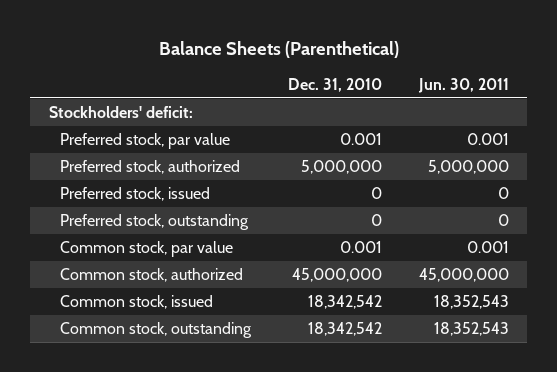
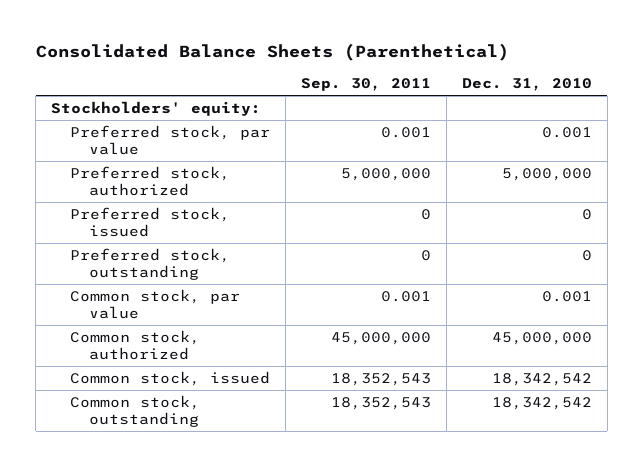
[158,40,399,58] Balance Sheets (Parenthetical) -> [35,43,509,62] Consolidated Balance Sheets (Parenthetical)
[417,78,509,94] Jun. 30, 2011 -> none
none -> [301,78,432,92] Sep. 30, 2011
[48,106,193,119] Stockholders' deficit: -> [51,100,262,116] Stockholders' equity:

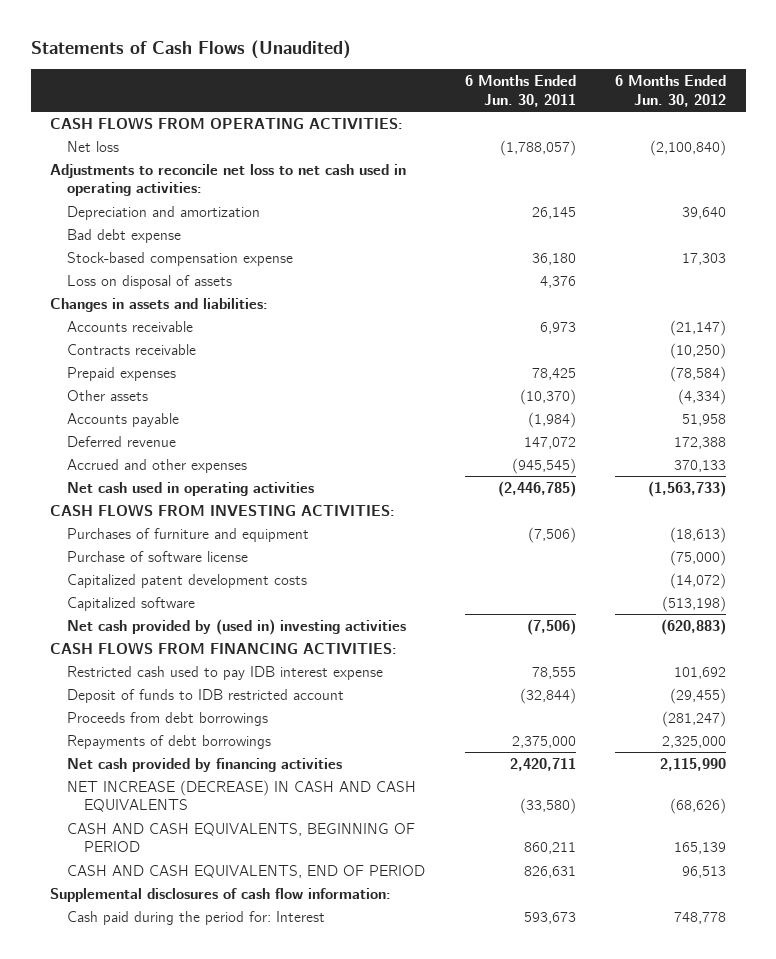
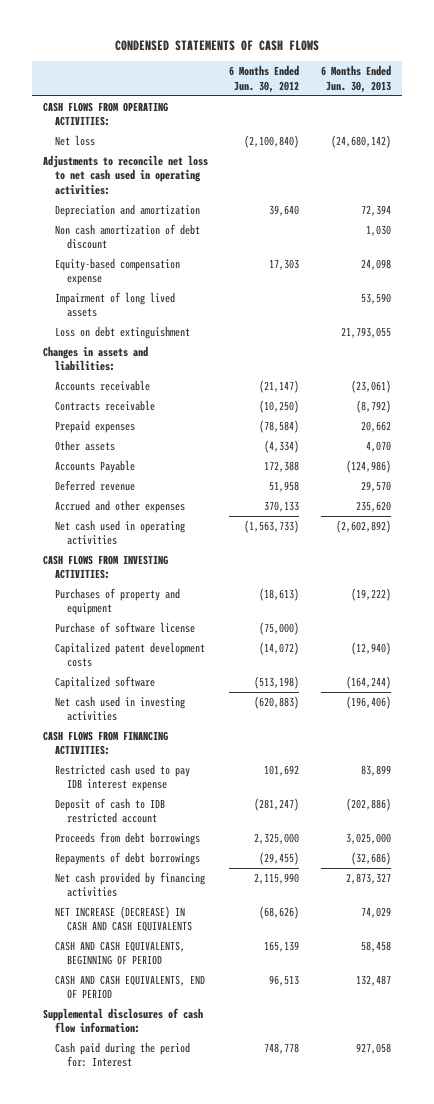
[30,40,351,60] Statements of Cash Flows (Unaudited) -> [114,39,319,51] CONDENSED STATEMENTS OF CASH FLOWS
[464,75,576,107] 6 Months Ended Jun. 30, 2011 -> none
none -> [321,65,392,93] 6 Months Ended Jun. 30, 2013
[66,228,181,243] Bad debt expense -> none
[66,274,232,289] Loss on disposal of assets -> none
none -> [54,223,200,250] Non cash amortization of debt discount
[66,251,293,266] Stock-based compensation expense -> [54,257,180,286] Equity-based compensation expense
none -> [54,291,175,318] Impairment of long lived assets
none -> [54,325,190,339] Loss on debt extinguishment
[66,412,179,427] Accounts payable -> [54,459,135,473] Accounts Payable
[682,413,727,426] 51,958 -> [264,460,300,472] 172,388
[674,436,727,449] 172,388 -> [269,480,300,492] 51,958
[66,527,309,542] Purchases of furniture and equipment -> [54,587,180,616] Purchases of property and equipment
[66,618,406,635] Net cash provided by (used in) investing activities -> [54,695,185,722] Net cash used in investing activities
[66,688,344,703] Deposit of funds to IDB restricted account -> [54,797,165,824] Deposit of cash to IDB restricted account
[670,687,727,704] (29,455) -> [254,797,300,811] (281,247)
[662,710,727,727] (281,247) -> [254,832,300,844] 2,325,000
[662,735,727,748] 2,325,000 -> [259,851,300,865] (29,455)

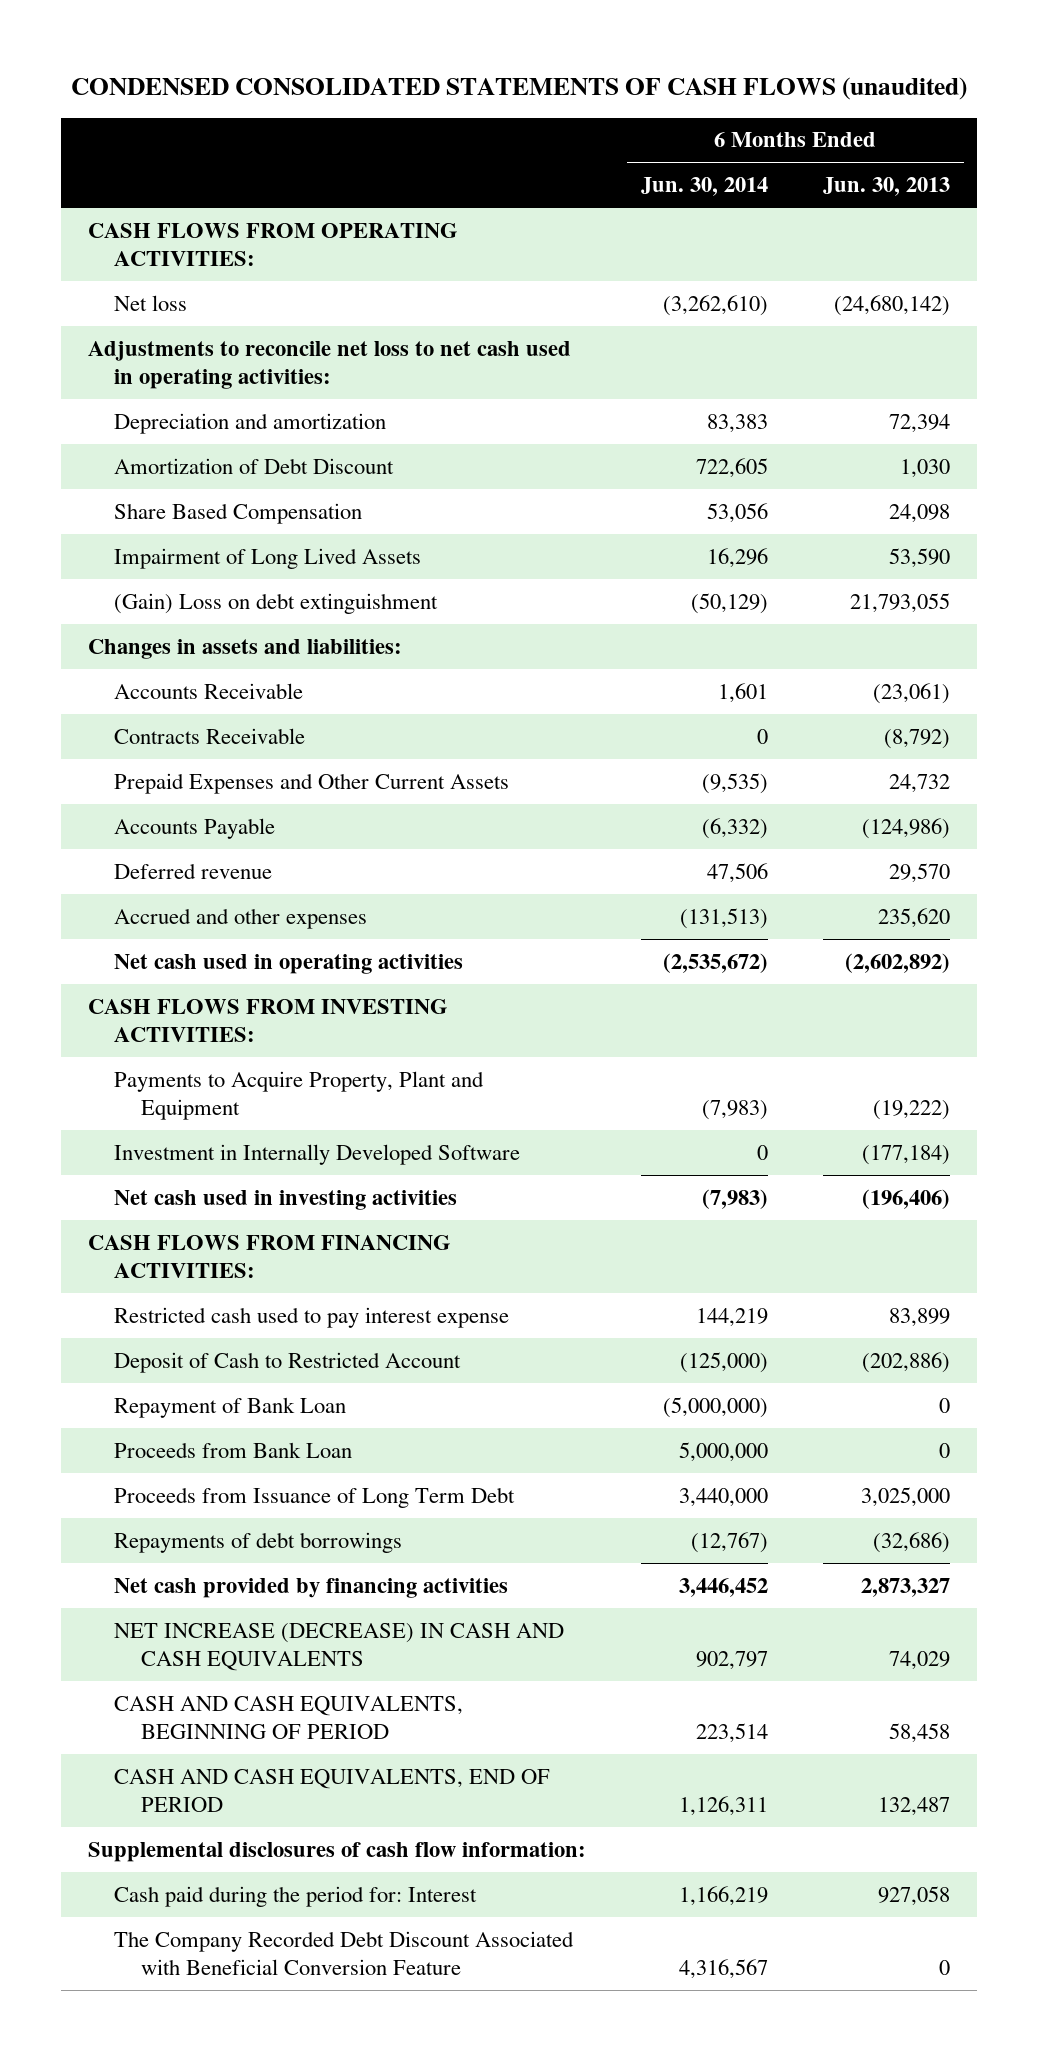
[114,39,319,51] CONDENSED STATEMENTS OF CASH FLOWS -> [70,77,967,101] CONDENSED CONSOLIDATED STATEMENTS OF CASH FLOWS (unaudited)
[229,65,300,93] 6 Months Ended Jun. 30, 2012 -> none
none -> [640,177,768,197] Jun. 30, 2014
[54,223,200,250] Non cash amortization of debt discount -> [114,457,395,474] Amortization of Debt Discount
[54,257,180,286] Equity-based compensation expense -> [114,502,363,524] Share Based Compensation
[54,291,175,318] Impairment of long lived assets -> [114,547,422,569] Impairment of Long Lived Assets
[54,325,190,339] Loss on debt extinguishment -> [114,592,439,614] (Gain) Loss on debt extinguishment
[54,439,115,451] Other assets -> none
[54,379,150,391] Accounts receivable -> [114,682,304,699] Accounts Receivable
[54,399,155,411] Contracts receivable -> [114,727,306,744] Contracts Receivable
[54,419,135,433] Prepaid expenses -> [114,772,510,794] Prepaid Expenses and Other Current Assets
[361,420,392,432] 20,662 -> [888,773,950,793] 24,732
[54,621,195,633] Purchase of software license -> none
[54,641,205,668] Capitalized patent development costs -> none
[54,675,155,689] Capitalized software -> none
[54,587,180,616] Purchases of property and equipment -> [114,1070,485,1121] Payments to Acquire Property, Plant and Equipment
none -> [114,1143,521,1165] Investment in Internally Developed Software
[54,763,190,792] Restricted cash used to pay IDB interest expense -> [114,1306,510,1328] Restricted cash used to pay interest expense
[54,797,165,824] Deposit of cash to IDB restricted account -> [114,1351,462,1373] Deposit of Cash to Restricted Account
none -> [114,1396,347,1418] Repayment of Bank Loan
none -> [114,1441,353,1458] Proceeds from Bank Loan
[54,831,200,845] Proceeds from debt borrowings -> [114,1486,516,1508] Proceeds from Issuance of Long Term Debt
none -> [114,1930,575,1976] The Company Recorded Debt Discount Associated with Beneficial Conversion Feature

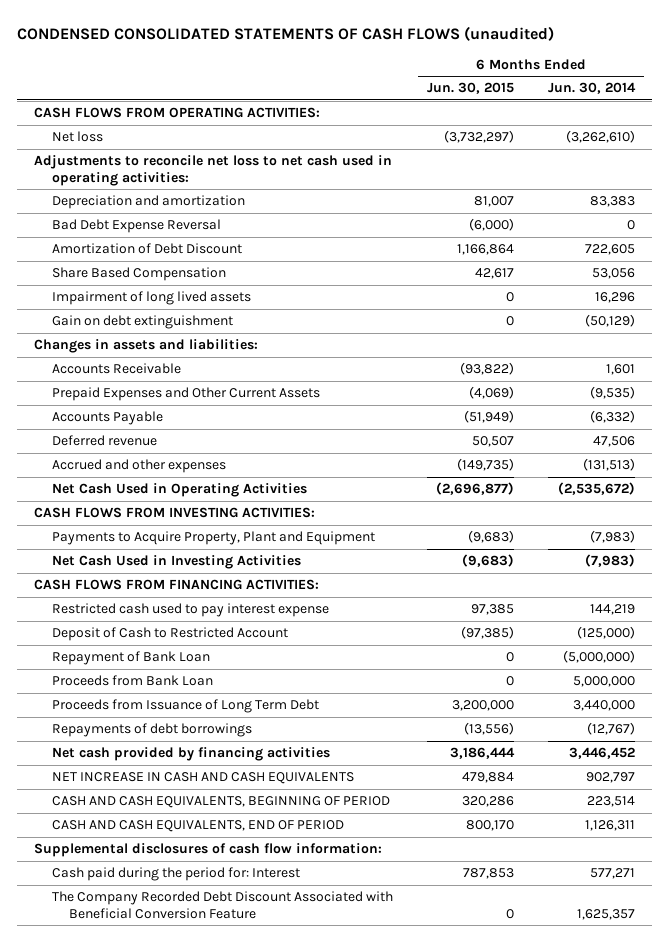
[822,177,950,197] Jun. 30, 2013 -> none
none -> [426,82,514,95] Jun. 30, 2015
none -> [51,219,221,234] Bad Debt Expense Reversal
[114,547,422,569] Impairment of Long Lived Assets -> [51,291,251,306] Impairment of long lived assets
[114,592,439,614] (Gain) Loss on debt extinguishment -> [51,315,233,330] Gain on debt extinguishment
[114,727,306,744] Contracts Receivable -> none
[114,953,464,974] Net cash used in operating activities -> [51,483,307,498] Net Cash Used in Operating Activities
[114,1143,521,1165] Investment in Internally Developed Software -> none
[114,1189,458,1210] Net cash used in investing activities -> [51,555,301,570] Net Cash Used in Investing Activities
[114,1622,565,1672] NET INCREASE (DECREASE) IN CASH AND CASH EQUIVALENTS -> [51,772,354,785] NET INCREASE IN CASH AND CASH EQUIVALENTS
[678,1885,768,1906] 1,166,219 -> [590,868,636,880] 577,271
[678,1959,768,1980] 4,316,567 -> [577,908,636,920] 1,625,357

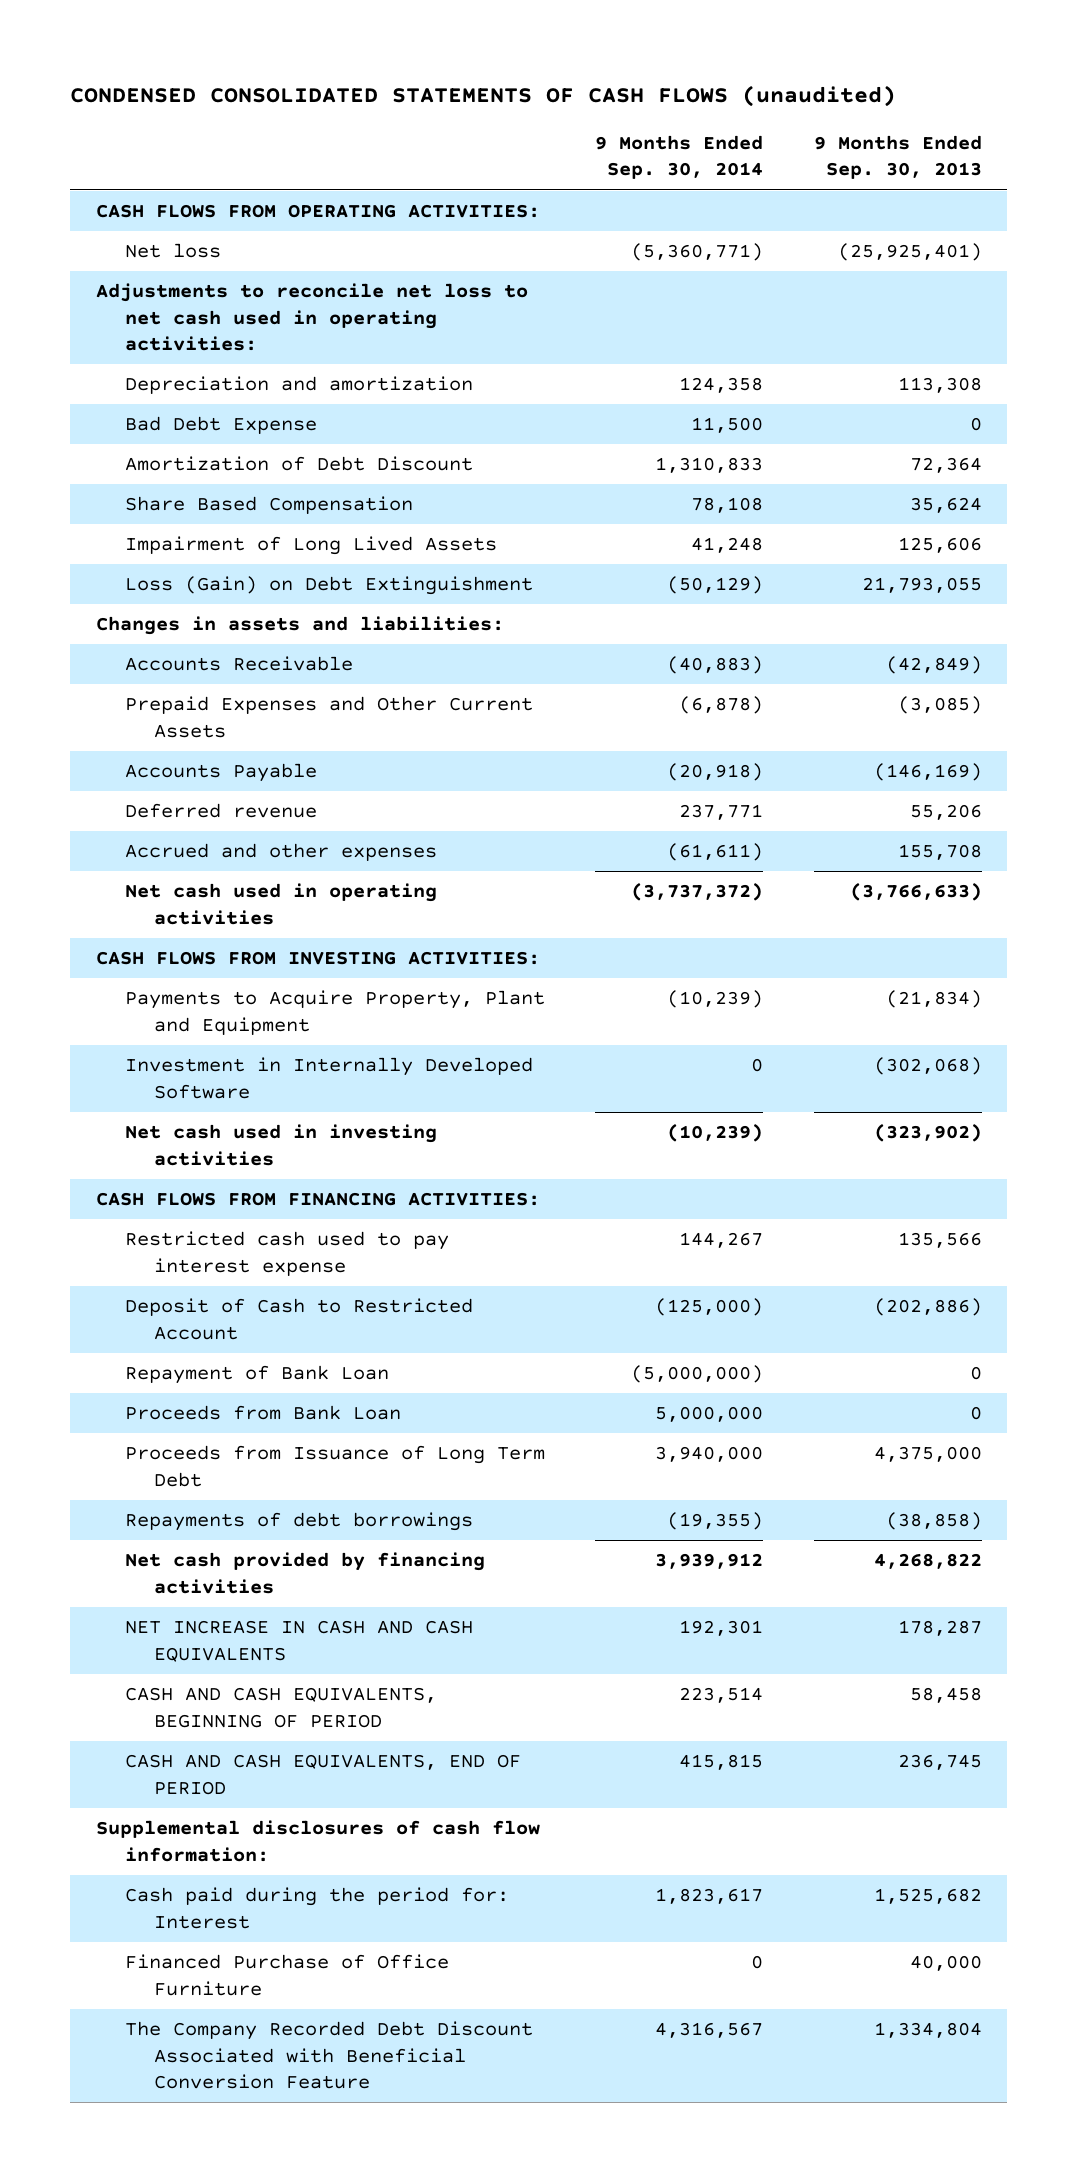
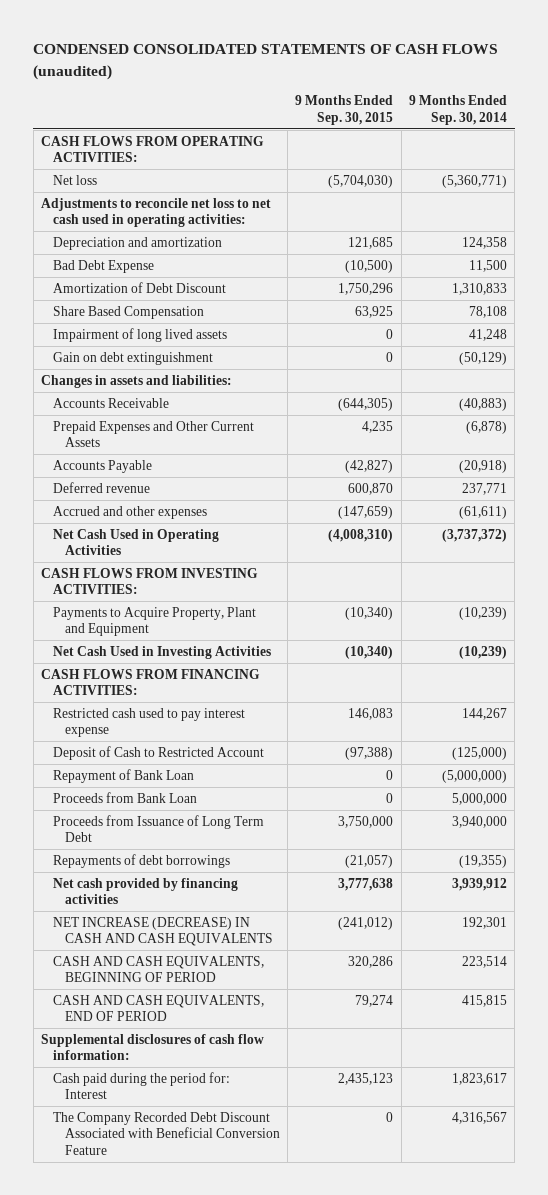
[813,134,982,180] 9 Months Ended Sep. 30, 2013 -> none
none -> [295,95,394,125] 9 Months Ended Sep. 30, 2015
[124,536,497,556] Impairment of Long Lived Assets -> [52,327,227,342] Impairment of long lived assets
[124,576,533,596] Loss (Gain) on Debt Extinguishment -> [52,351,213,365] Gain on debt extinguishment
[124,883,437,925] Net cash used in operating activities -> [52,528,219,556] Net Cash Used in Operating Activities
[124,1057,533,1099] Investment in Internally Developed Software -> none
[124,1124,437,1166] Net cash used in investing activities -> [52,645,271,659] Net Cash Used in Investing Activities
[124,1620,473,1662] NET INCREASE IN CASH AND CASH EQUIVALENTS -> [52,916,273,947] NET INCREASE (DECREASE) IN CASH AND CASH EQUIVALENTS
[124,1954,449,1996] Financed Purchase of Office Furniture -> none

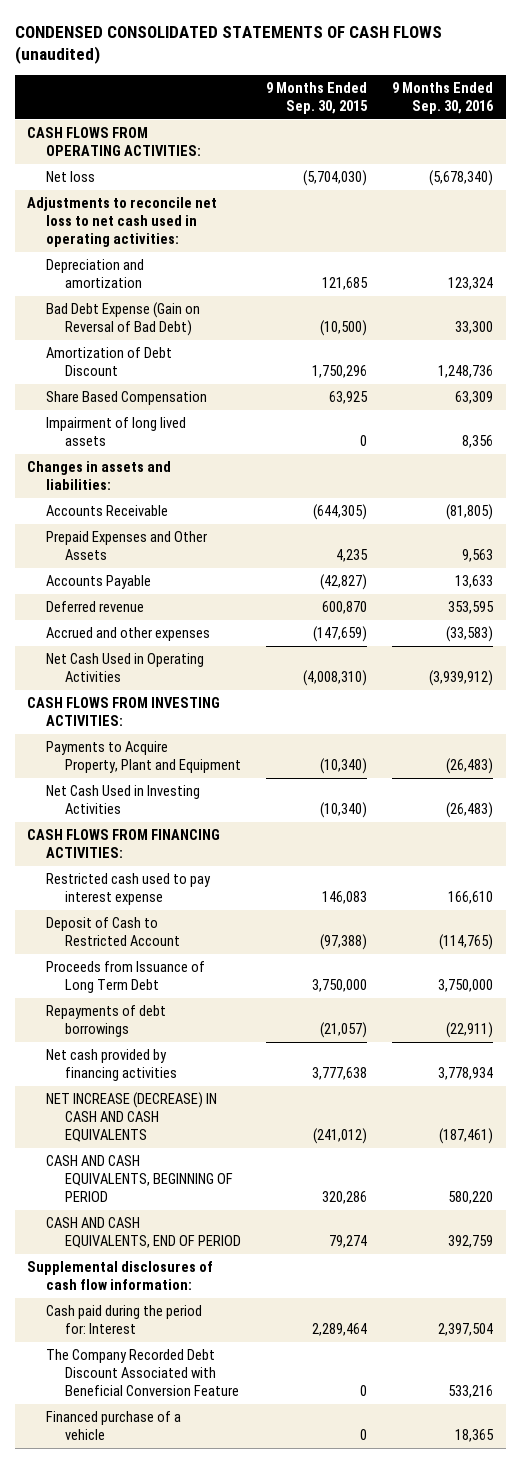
[408,95,507,125] 9 Months Ended Sep. 30, 2014 -> none
none -> [392,82,495,114] 9 Months Ended Sep. 30, 2016
[52,259,154,273] Bad Debt Expense -> [46,302,201,337] Bad Debt Expense (Gain on Reversal of Bad Debt)
[52,351,213,365] Gain on debt extinguishment -> none
[52,420,254,448] Prepaid Expenses and Other Current Assets -> [46,531,208,561] Prepaid Expenses and Other Assets
[52,768,194,783] Repayment of Bank Loan -> none
[52,791,197,803] Proceeds from Bank Loan -> none
[338,1072,394,1085] 2,435,123 -> [312,1323,368,1337] 2,289,464
none -> [46,1411,182,1441] Financed purchase of a vehicle

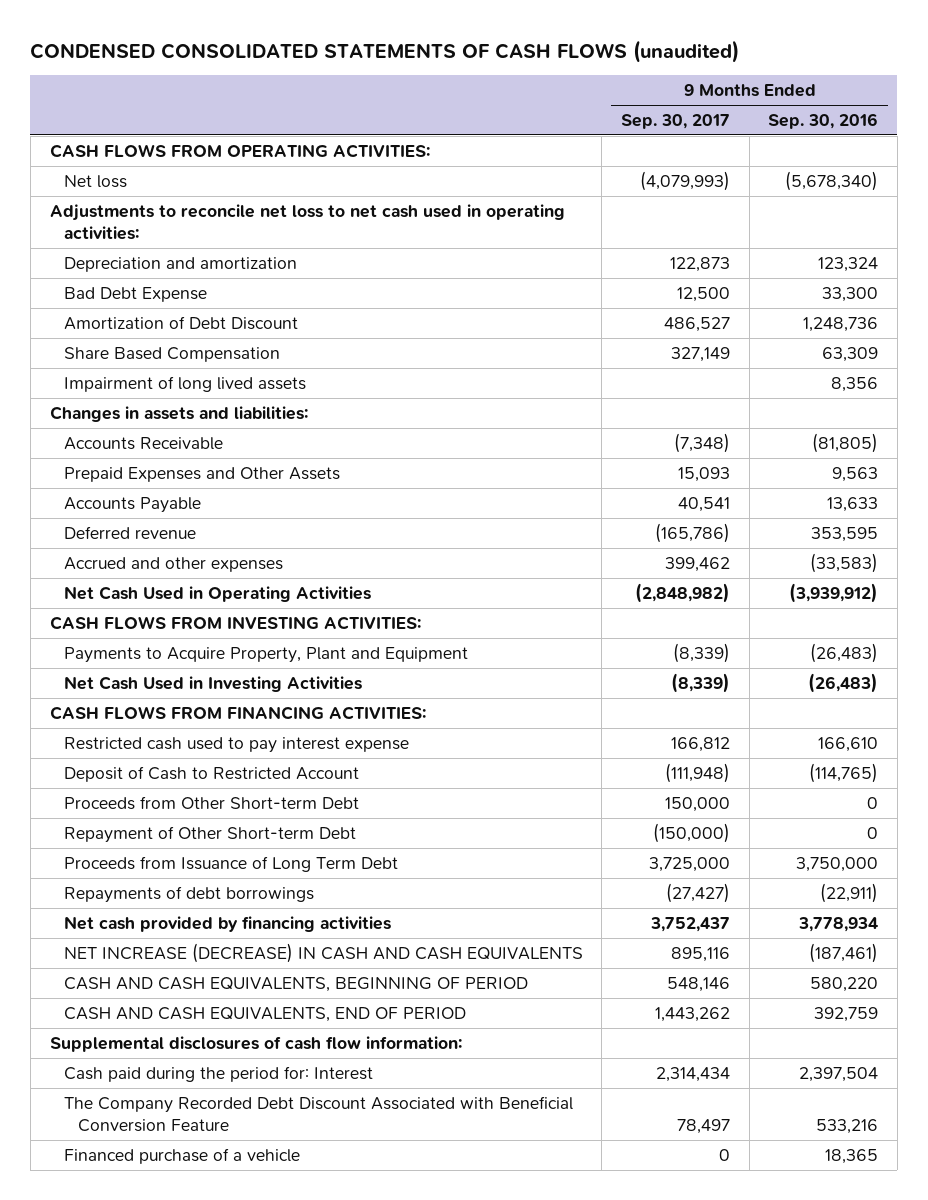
[266,82,369,114] 9 Months Ended Sep. 30, 2015 -> none
none -> [620,113,730,129] Sep. 30, 2017
[46,302,201,337] Bad Debt Expense (Gain on Reversal of Bad Debt) -> [63,286,207,302] Bad Debt Expense
none -> [63,795,359,810] Proceeds from Other Short-term Debt
none -> [63,825,356,843] Repayment of Other Short-term Debt

